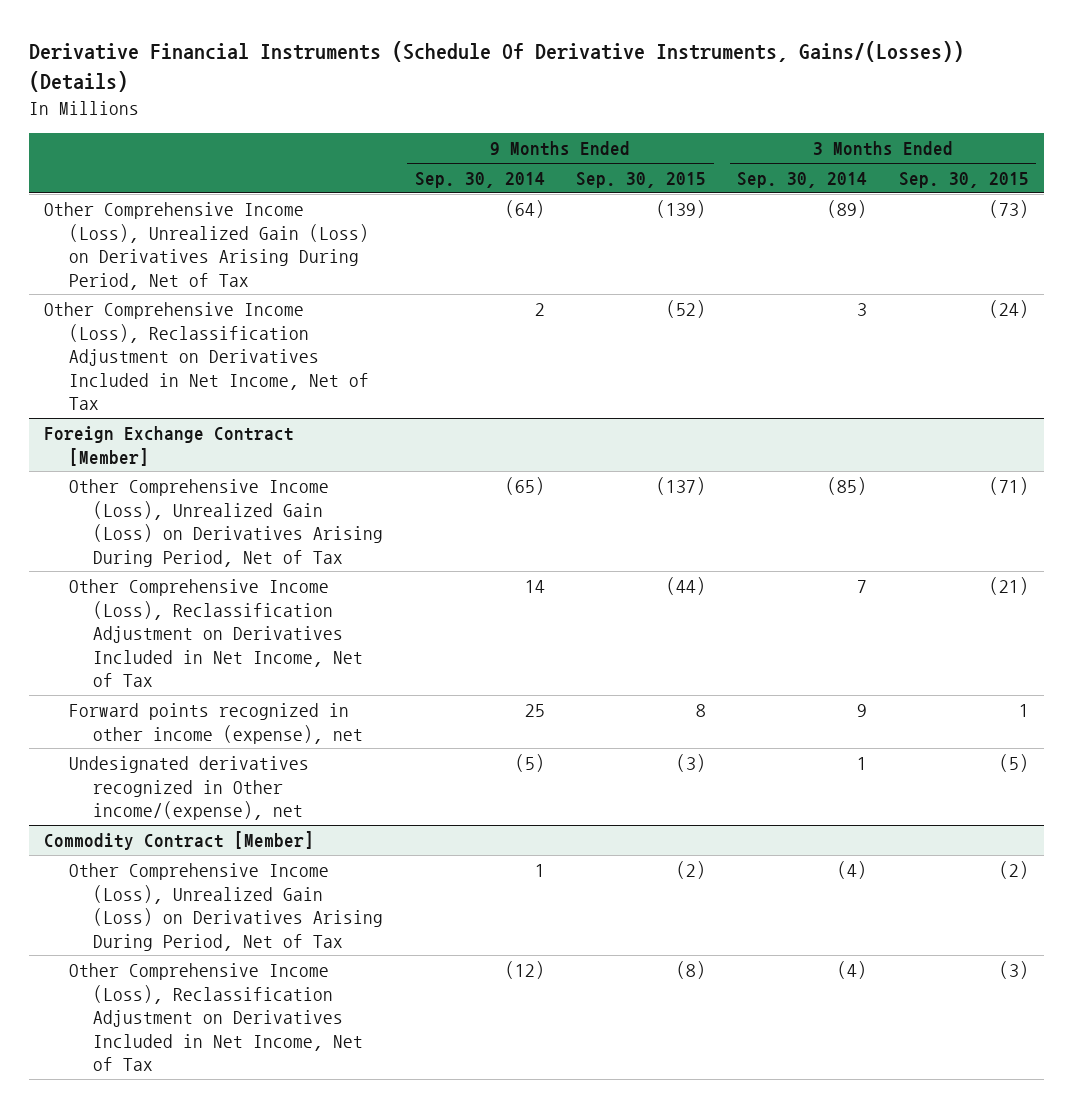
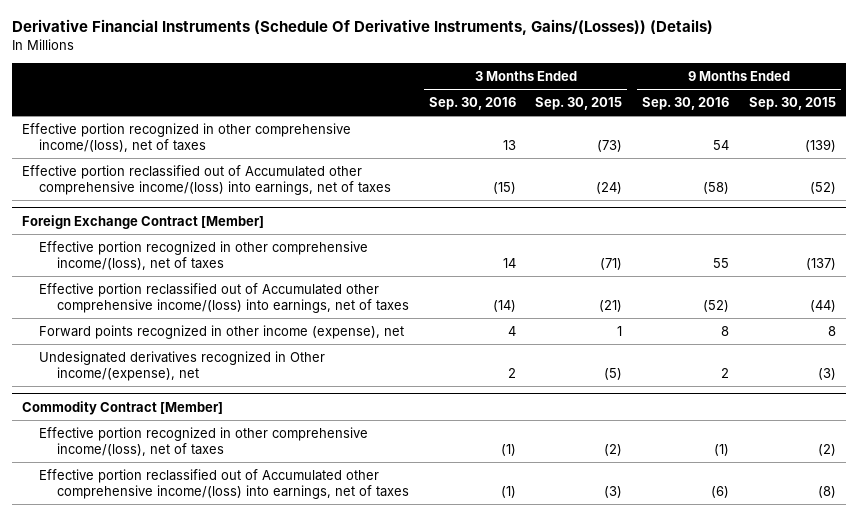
[414,172,545,189] Sep. 30, 2014 -> none
[737,172,868,189] Sep. 30, 2014 -> none
none -> [428,96,516,110] Sep. 30, 2016
none -> [642,96,730,110] Sep. 30, 2016
[44,201,369,290] Other Comprehensive Income (Loss), Unrealized Gain (Loss) on Derivatives Arising During Period, Net of Tax -> [21,122,351,152] Effective portion recognized in other comprehensive income/(loss), net of taxes
[44,301,369,411] Other Comprehensive Income (Loss), Reclassification Adjustment on Derivatives Included in Net Income, Net of Tax -> [21,164,392,195] Effective portion reclassified out of Accumulated other comprehensive income/(loss) into earnings, net of taxes
[68,478,384,567] Other Comprehensive Income (Loss), Unrealized Gain (Loss) on Derivatives Arising During Period, Net of Tax -> [39,240,369,270] Effective portion recognized in other comprehensive income/(loss), net of taxes
[68,578,364,688] Other Comprehensive Income (Loss), Reclassification Adjustment on Derivatives Included in Net Income, Net of Tax -> [39,282,410,313] Effective portion reclassified out of Accumulated other comprehensive income/(loss) into earnings, net of taxes
[68,862,384,951] Other Comprehensive Income (Loss), Unrealized Gain (Loss) on Derivatives Arising During Period, Net of Tax -> [39,426,369,456] Effective portion recognized in other comprehensive income/(loss), net of taxes
[68,962,364,1072] Other Comprehensive Income (Loss), Reclassification Adjustment on Derivatives Included in Net Income, Net of Tax -> [39,468,410,499] Effective portion reclassified out of Accumulated other comprehensive income/(loss) into earnings, net of taxes

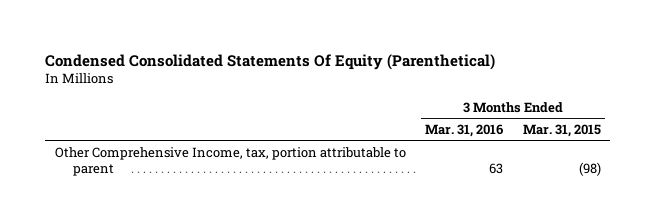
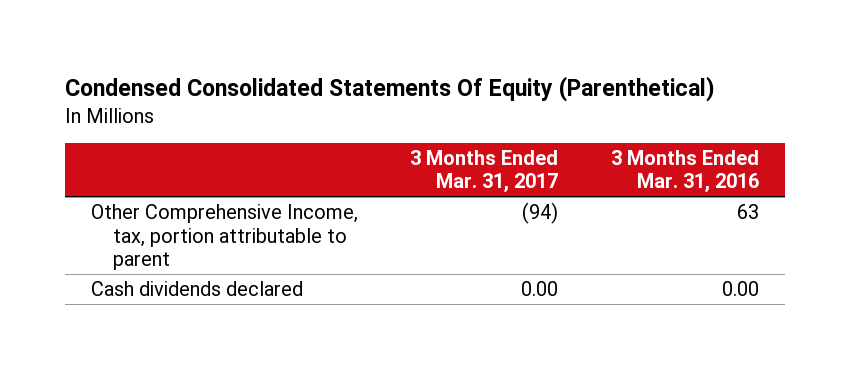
[522,123,601,137] Mar. 31, 2015 -> none
none -> [410,149,559,194] 3 Months Ended Mar. 31, 2017
none -> [90,280,303,296] Cash dividends declared

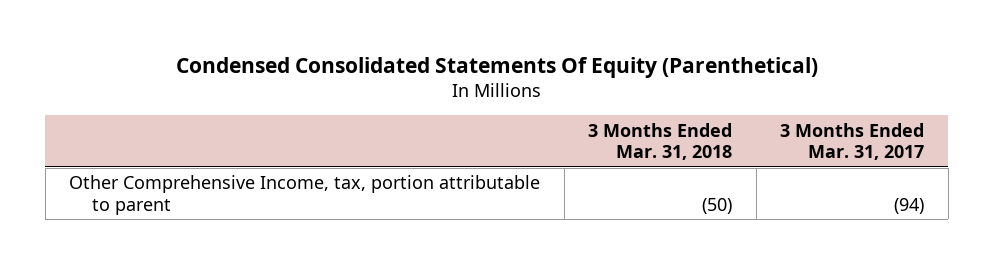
[610,149,759,194] 3 Months Ended Mar. 31, 2016 -> none
none -> [588,122,733,161] 3 Months Ended Mar. 31, 2018
[90,280,303,296] Cash dividends declared -> none

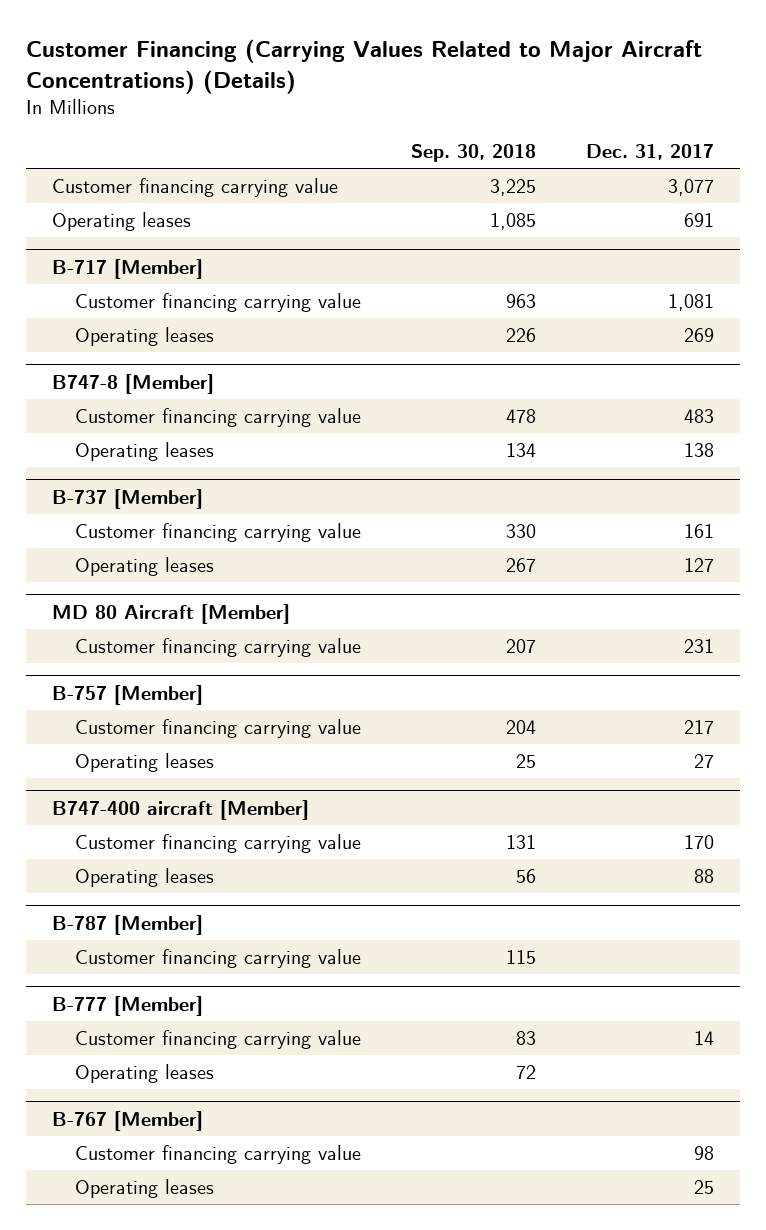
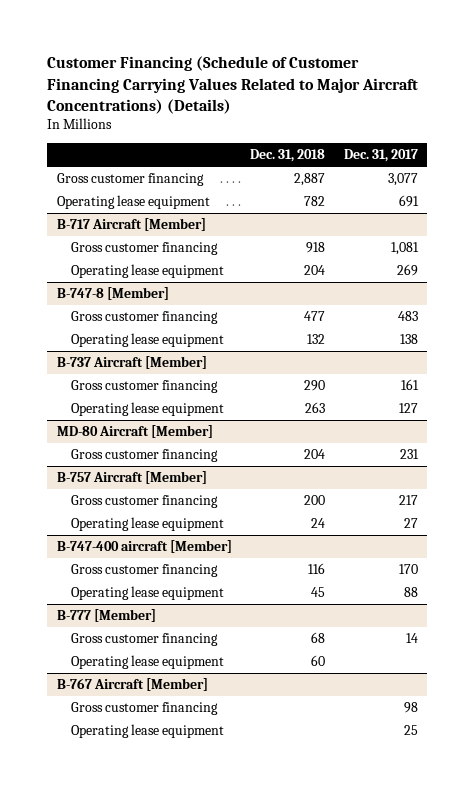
[26,39,703,94] Customer Financing (Carrying Values Related to Major Aircraft Concentrations) (Details) -> [47,56,419,114] Customer Financing (Schedule of Customer Financing Carrying Values Related to Major Aircraft Concentrations) (Details)
[411,144,537,163] Sep. 30, 2018 -> none
none -> [250,149,326,163] Dec. 31, 2018
[51,914,203,935] B-787 [Member] -> none
[74,949,361,969] Customer financing carrying value -> none
[51,178,338,198] Customer financing carrying value -> [56,173,204,187] Gross customer financing
[51,212,191,232] Operating leases -> [56,195,210,210] Operating lease equipment
[51,258,203,279] B-717 [Member] -> [56,218,206,232] B-717 Aircraft [Member]
[74,293,361,313] Customer financing carrying value -> [70,242,218,256] Gross customer financing
[74,327,214,347] Operating leases -> [70,264,224,279] Operating lease equipment
[51,373,214,394] B747-8 [Member] -> [56,287,169,301] B-747-8 [Member]
[74,408,361,428] Customer financing carrying value -> [70,311,218,325] Gross customer financing
[74,442,214,462] Operating leases -> [70,333,224,348] Operating lease equipment
[51,488,203,509] B-737 [Member] -> [56,356,207,370] B-737 Aircraft [Member]
[74,523,361,543] Customer financing carrying value -> [70,380,218,394] Gross customer financing
[74,557,214,577] Operating leases -> [70,402,224,417] Operating lease equipment
[51,603,290,624] MD 80 Aircraft [Member] -> [56,425,213,439] MD-80 Aircraft [Member]
[74,638,361,658] Customer financing carrying value -> [70,449,218,463] Gross customer financing
[51,684,203,705] B-757 [Member] -> [56,471,207,485] B-757 Aircraft [Member]
[74,719,361,739] Customer financing carrying value -> [70,495,218,509] Gross customer financing
[74,753,214,773] Operating leases -> [70,517,224,532] Operating lease equipment
[51,799,309,820] B747-400 aircraft [Member] -> [56,540,232,554] B-747-400 aircraft [Member]
[74,834,361,854] Customer financing carrying value -> [70,564,218,578] Gross customer financing
[74,868,214,888] Operating leases -> [70,586,224,601] Operating lease equipment
[74,1030,361,1050] Customer financing carrying value -> [70,633,218,647] Gross customer financing
[74,1064,214,1084] Operating leases -> [70,655,224,670] Operating lease equipment
[51,1110,203,1131] B-767 [Member] -> [56,678,208,692] B-767 Aircraft [Member]
[74,1145,361,1165] Customer financing carrying value -> [70,702,218,716] Gross customer financing
[74,1179,214,1199] Operating leases -> [70,724,224,739] Operating lease equipment

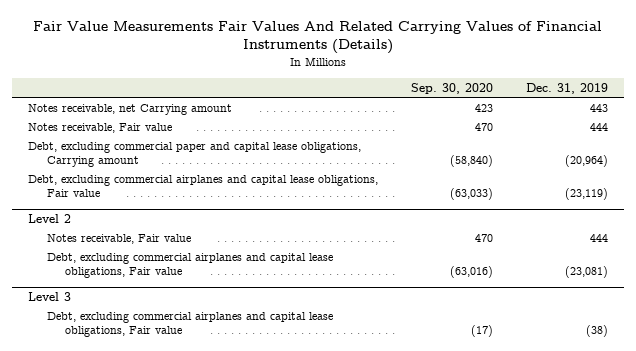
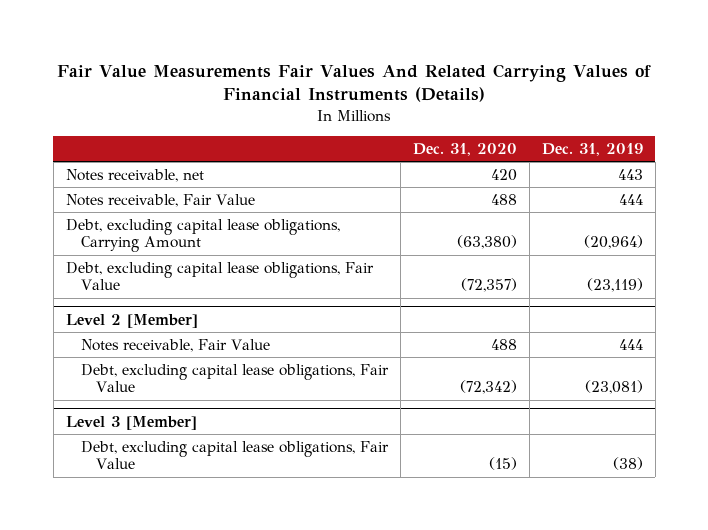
[411,82,494,94] Sep. 30, 2020 -> none
none -> [412,143,517,157] Dec. 31, 2020
[28,103,233,115] Notes receivable, net Carrying amount -> [65,168,204,182] Notes receivable, net
[28,122,173,133] Notes receivable, Fair value -> [65,193,255,207] Notes receivable, Fair Value
[28,141,362,167] Debt, excluding commercial paper and capital lease obligations, Carrying amount -> [65,218,340,253] Debt, excluding capital lease obligations, Carrying Amount
[28,174,379,197] Debt, excluding commercial airplanes and capital lease obligations, Fair value -> [65,261,374,291] Debt, excluding capital lease obligations, Fair Value
[28,213,72,223] Level 2 -> [65,313,198,328] Level 2 [Member]
[46,233,191,244] Notes receivable, Fair value -> [80,338,270,352] Notes receivable, Fair Value
[46,252,333,278] Debt, excluding commercial airplanes and capital lease obligations, Fair value -> [80,363,389,393] Debt, excluding capital lease obligations, Fair Value
[28,291,72,301] Level 3 -> [65,415,197,430] Level 3 [Member]
[46,311,333,337] Debt, excluding commercial airplanes and capital lease obligations, Fair value -> [80,440,389,470] Debt, excluding capital lease obligations, Fair Value

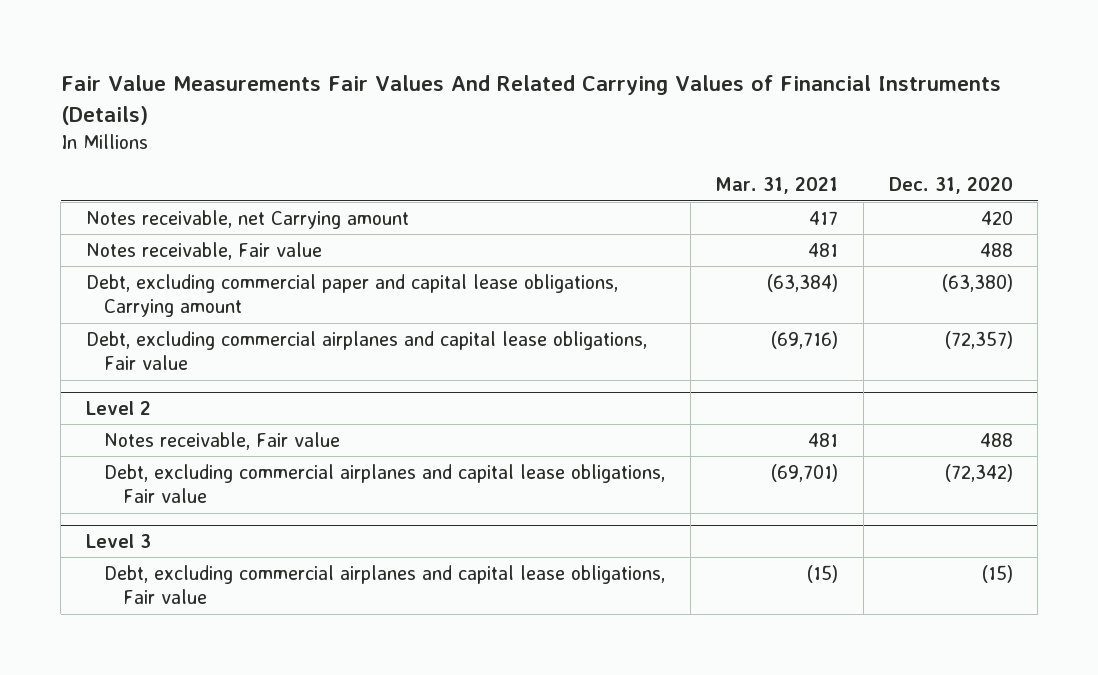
[541,143,643,157] Dec. 31, 2019 -> none
none -> [715,177,839,195] Mar. 31, 2021
[65,168,204,182] Notes receivable, net -> [85,209,409,229] Notes receivable, net Carrying amount
[65,193,255,207] Notes receivable, Fair Value -> [85,241,322,260] Notes receivable, Fair value
[65,218,340,253] Debt, excluding capital lease obligations, Carrying Amount -> [85,273,618,318] Debt, excluding commercial paper and capital lease obligations, Carrying amount
[65,261,374,291] Debt, excluding capital lease obligations, Fair Value -> [85,330,647,371] Debt, excluding commercial airplanes and capital lease obligations, Fair value
[65,313,198,328] Level 2 [Member] -> [85,400,151,415] Level 2
[80,338,270,352] Notes receivable, Fair Value -> [104,431,341,450] Notes receivable, Fair value
[80,363,389,393] Debt, excluding capital lease obligations, Fair Value -> [104,463,666,504] Debt, excluding commercial airplanes and capital lease obligations, Fair value
[65,415,197,430] Level 3 [Member] -> [85,533,151,548] Level 3
[80,440,389,470] Debt, excluding capital lease obligations, Fair Value -> [104,564,666,605] Debt, excluding commercial airplanes and capital lease obligations, Fair value

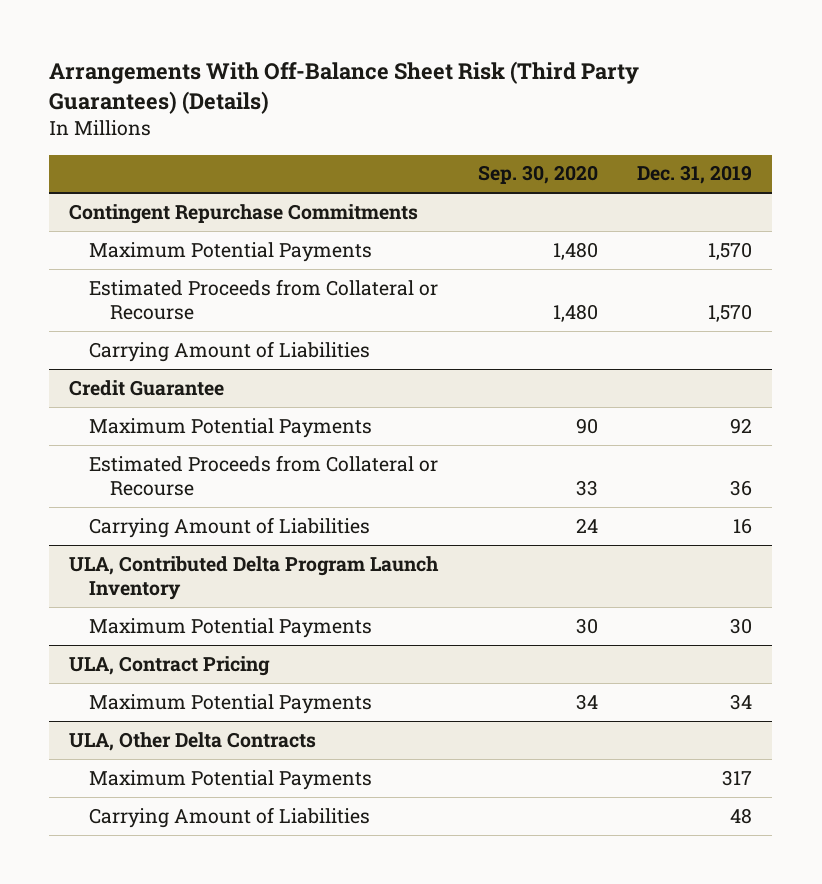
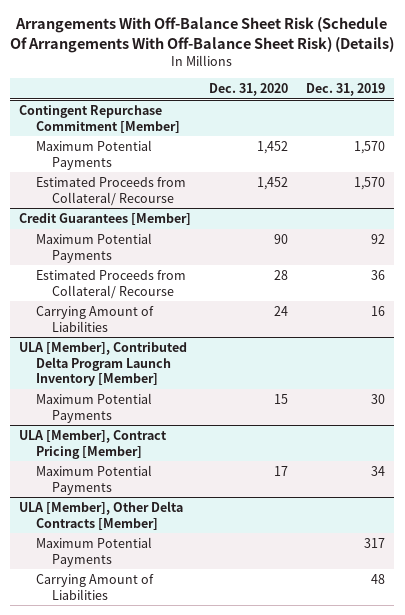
[49,61,640,115] Arrangements With Off-Balance Sheet Risk (Third Party Guarantees) (Details) -> [10,17,395,53] Arrangements With Off-Balance Sheet Risk (Schedule Of Arrangements With Off-Balance Sheet Risk) (Details)
[477,165,598,185] Sep. 30, 2020 -> none
none -> [209,82,289,96] Dec. 31, 2020
[69,203,419,224] Contingent Repurchase Commitments -> [19,104,180,133] Contingent Repurchase Commitment [Member]
[89,340,371,362] Carrying Amount of Liabilities -> none
[89,278,439,321] Estimated Proceeds from Collateral or Recourse -> [35,176,186,206] Estimated Proceeds from Collateral/ Recourse
[69,379,225,396] Credit Guarantee -> [19,212,192,225] Credit Guarantees [Member]
[89,454,439,497] Estimated Proceeds from Collateral or Recourse -> [35,269,186,299] Estimated Proceeds from Collateral/ Recourse
[69,555,440,601] ULA, Contributed Delta Program Launch Inventory -> [19,341,188,387] ULA [Member], Contributed Delta Program Launch Inventory [Member]
[69,655,271,676] ULA, Contract Pricing -> [19,429,168,459] ULA [Member], Contract Pricing [Member]
[69,731,317,751] ULA, Other Delta Contracts -> [19,500,184,530] ULA [Member], Other Delta Contracts [Member]

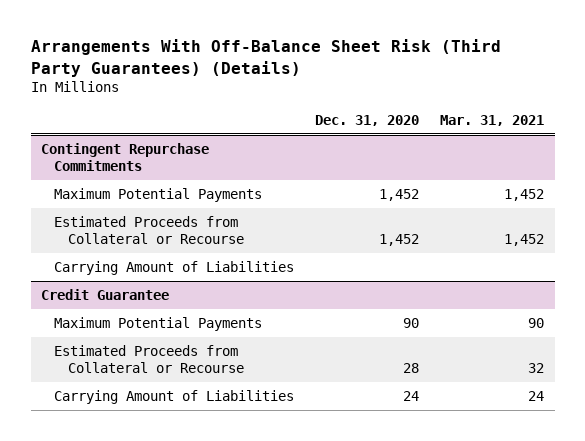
[10,17,395,53] Arrangements With Off-Balance Sheet Risk (Schedule Of Arrangements With Off-Balance Sheet Risk) (Details) -> [30,39,501,77] Arrangements With Off-Balance Sheet Risk (Third Party Guarantees) (Details)
[306,82,386,96] Dec. 31, 2019 -> none
none -> [440,114,545,126] Mar. 31, 2021
[19,104,180,133] Contingent Repurchase Commitment [Member] -> [41,142,210,172] Contingent Repurchase Commitments
[35,176,186,206] Estimated Proceeds from Collateral/ Recourse -> [54,215,244,245] Estimated Proceeds from Collateral or Recourse
none -> [54,260,295,275] Carrying Amount of Liabilities
[19,212,192,225] Credit Guarantees [Member] -> [41,288,170,300] Credit Guarantee
[35,269,186,299] Estimated Proceeds from Collateral/ Recourse -> [54,344,244,374] Estimated Proceeds from Collateral or Recourse
[19,341,188,387] ULA [Member], Contributed Delta Program Launch Inventory [Member] -> none
[35,392,152,423] Maximum Potential Payments -> none
[19,429,168,459] ULA [Member], Contract Pricing [Member] -> none
[35,464,152,495] Maximum Potential Payments -> none
[19,500,184,530] ULA [Member], Other Delta Contracts [Member] -> none
[35,536,152,567] Maximum Potential Payments -> none
[35,573,154,600] Carrying Amount of Liabilities -> none

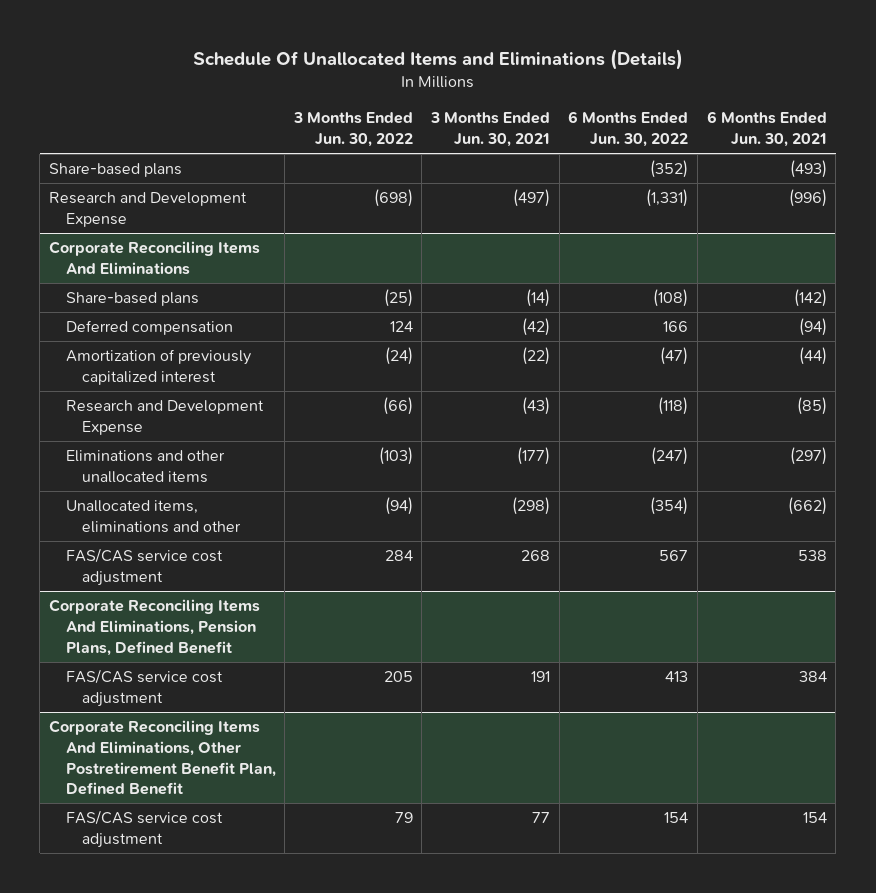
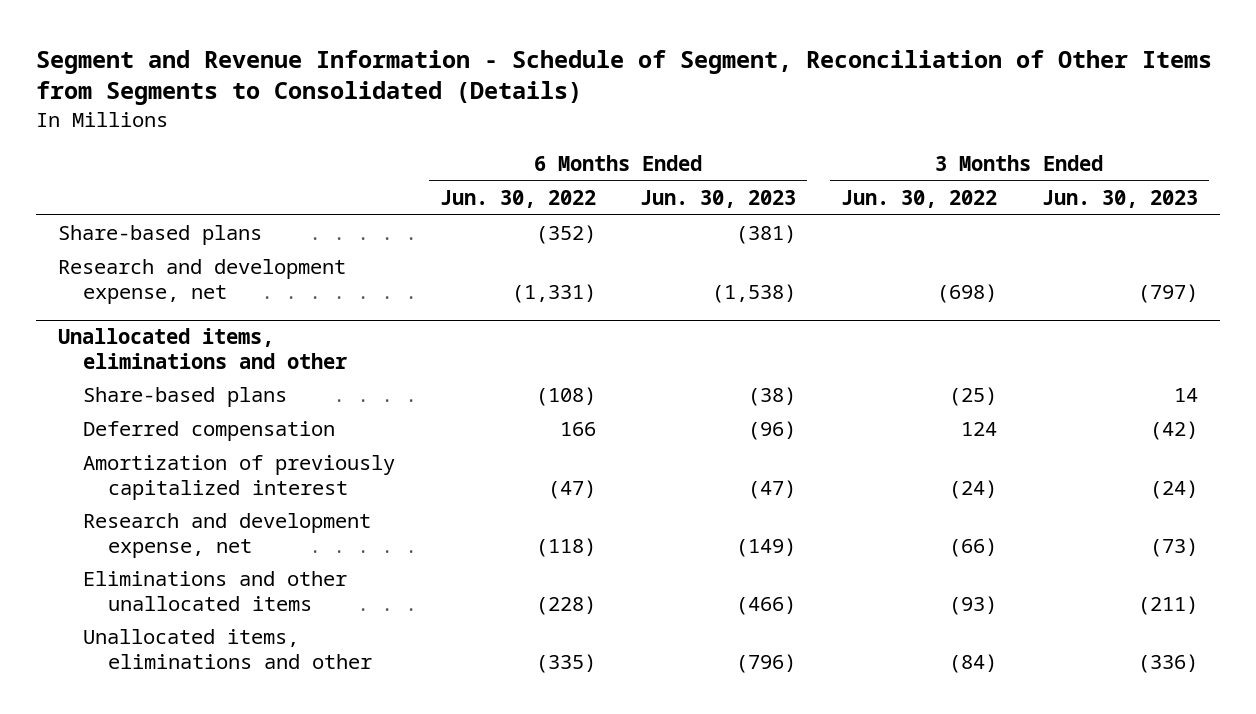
[192,49,683,71] Schedule Of Unallocated Items and Eliminations (Details) -> [36,49,1213,106] Segment and Revenue Information - Schedule of Segment, Reconciliation of Other Items from Segments to Consolidated (Details)
[430,112,551,148] 3 Months Ended Jun. 30, 2021 -> none
[706,111,827,148] 6 Months Ended Jun. 30, 2021 -> none
none -> [640,190,797,209] Jun. 30, 2023
none -> [1041,190,1198,209] Jun. 30, 2023
[49,192,248,227] Research and Development Expense -> [58,259,347,304] Research and development expense, net
[49,241,261,275] Corporate Reconciling Items And Eliminations -> [58,328,348,369] Unallocated items, eliminations and other
[65,548,223,586] FAS/CAS service cost adjustment -> none
[49,599,261,656] Corporate Reconciling Items And Eliminations, Pension Plans, Defined Benefit -> none
[65,669,223,707] FAS/CAS service cost adjustment -> none
[49,720,276,796] Corporate Reconciling Items And Eliminations, Other Postretirement Benefit Plan, Defined Benefit -> none
[65,810,223,848] FAS/CAS service cost adjustment -> none
[65,400,264,435] Research and Development Expense -> [83,513,372,558] Research and development expense, net
[378,447,413,466] (103) -> [948,595,997,615] (93)
[651,447,689,466] (247) -> [535,595,596,615] (228)
[384,497,413,516] (94) -> [948,653,997,673] (84)
[650,497,689,516] (354) -> [535,653,596,673] (335)

